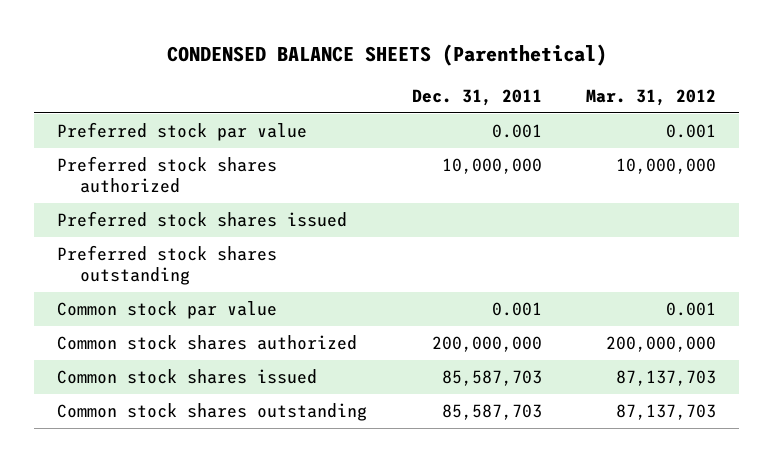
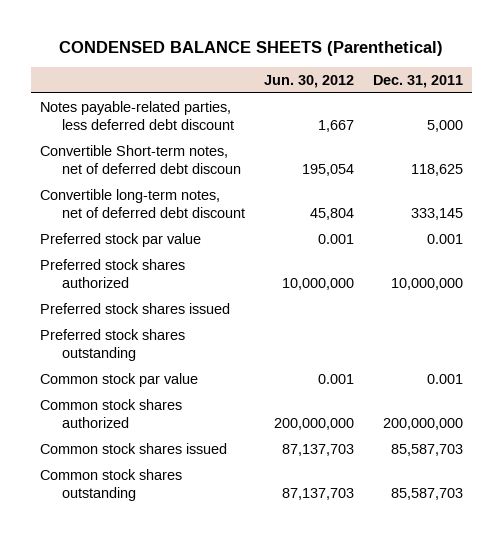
[586,88,717,106] Mar. 31, 2012 -> none
none -> [263,74,354,88] Jun. 30, 2012
none -> [39,100,234,130] Notes payable-related parties, less deferred debt discount
none -> [39,144,241,174] Convertible Short-term notes, net of deferred debt discoun
none -> [39,188,245,218] Convertible long-term notes, net of deferred debt discount

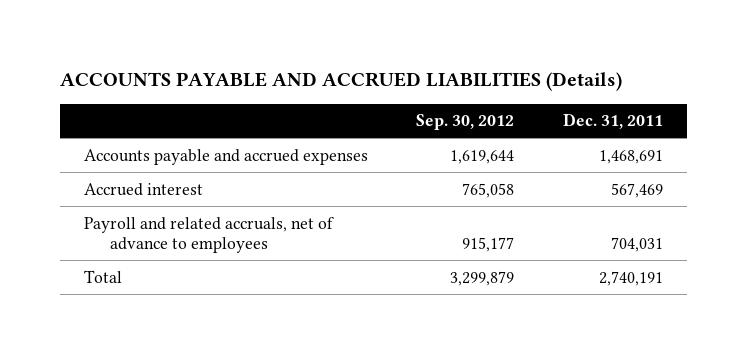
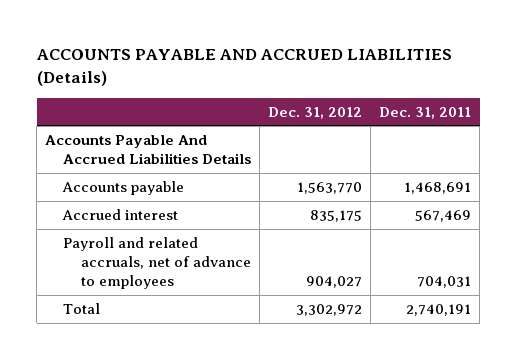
[416,114,515,131] Sep. 30, 2012 -> none
none -> [268,106,363,119] Dec. 31, 2012
none -> [45,135,252,164] Accounts Payable And Accrued Liabilities Details
[83,148,368,165] Accounts payable and accrued expenses -> [62,181,185,196] Accounts payable

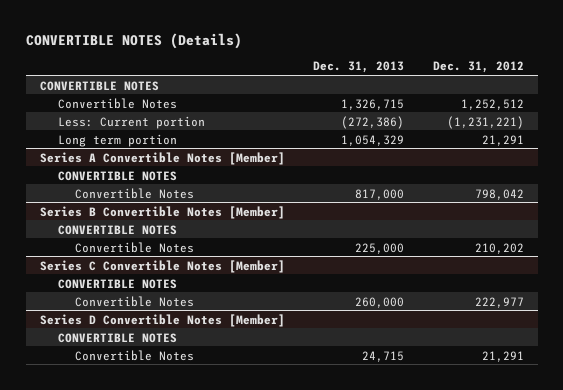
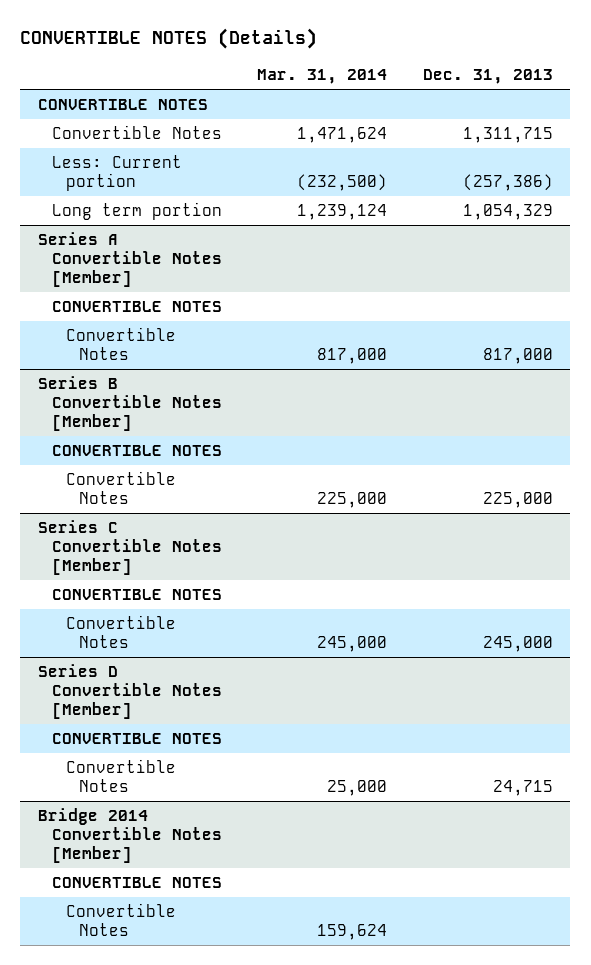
[432,61,524,74] Dec. 31, 2012 -> none
none -> [257,69,388,85] Mar. 31, 2014
[341,98,405,110] 1,326,715 -> [462,127,553,144] 1,311,715
[341,115,405,129] (272,386) -> [462,174,553,192] (257,386)
[355,296,405,308] 260,000 -> [482,636,553,653] 245,000
none -> [37,808,222,864] Bridge 2014 Convertible Notes [Member]
none -> [51,877,222,889] CONVERTIBLE NOTES
none -> [65,903,176,937] Convertible Notes

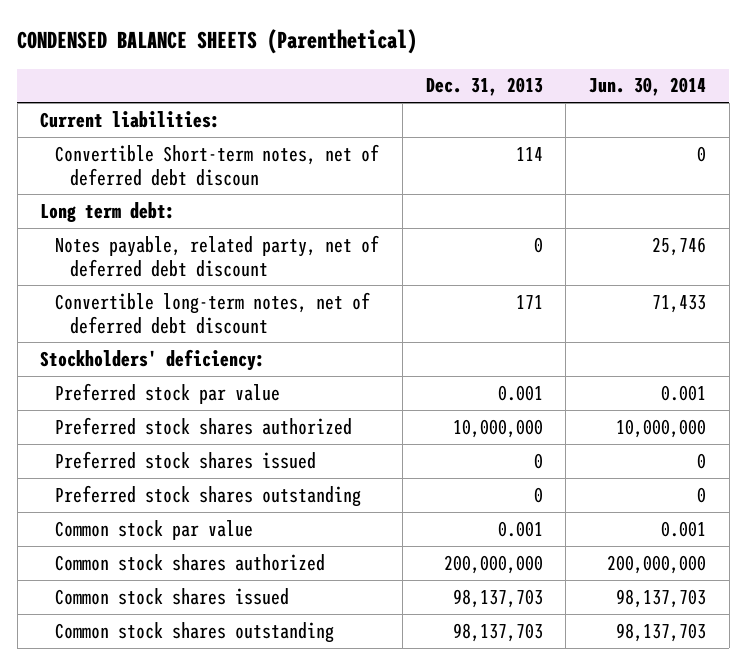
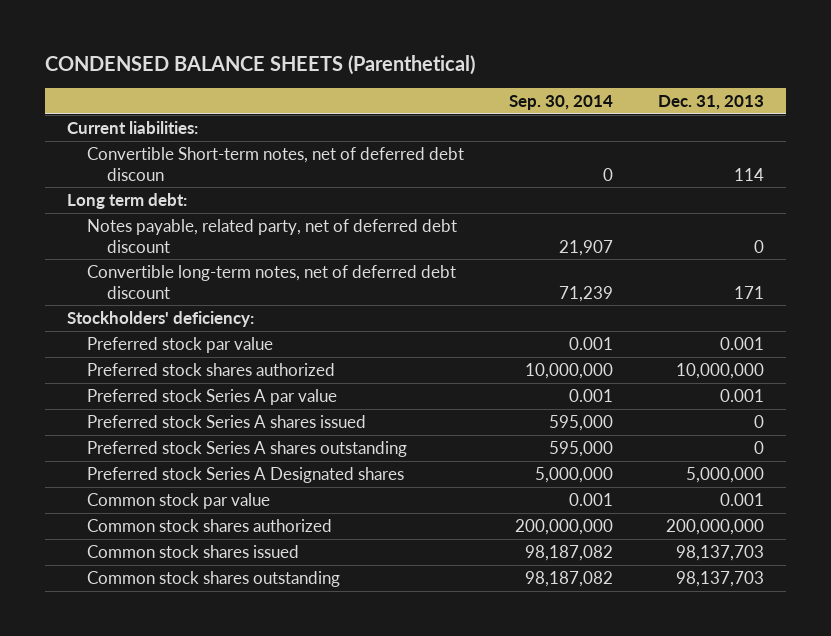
[589,77,707,97] Jun. 30, 2014 -> none
none -> [508,95,613,111] Sep. 30, 2014
none -> [87,388,338,405] Preferred stock Series A par value
[55,450,317,469] Preferred stock shares issued -> [87,414,367,428] Preferred stock Series A shares issued
[55,484,362,507] Preferred stock shares outstanding -> [87,440,408,457] Preferred stock Series A shares outstanding
none -> [87,466,405,483] Preferred stock Series A Designated shares

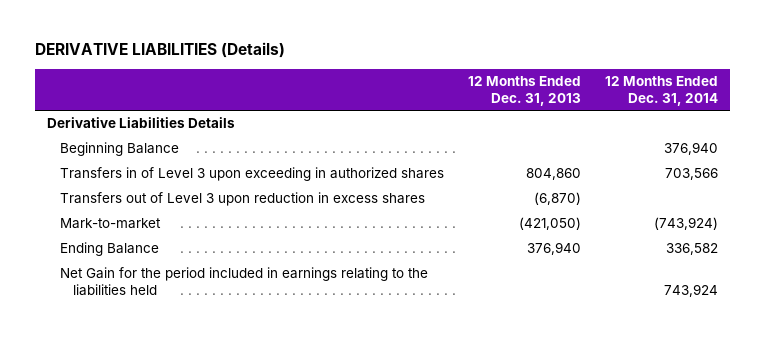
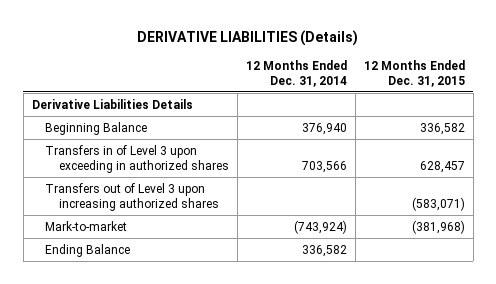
[467,76,581,106] 12 Months Ended Dec. 31, 2013 -> none
none -> [363,59,465,87] 12 Months Ended Dec. 31, 2015
[60,192,426,207] Transfers out of Level 3 upon reduction in excess shares -> [45,182,220,211] Transfers out of Level 3 upon increasing authorized shares
[60,267,429,296] Net Gain for the period included in earnings relating to the liabilities held -> none

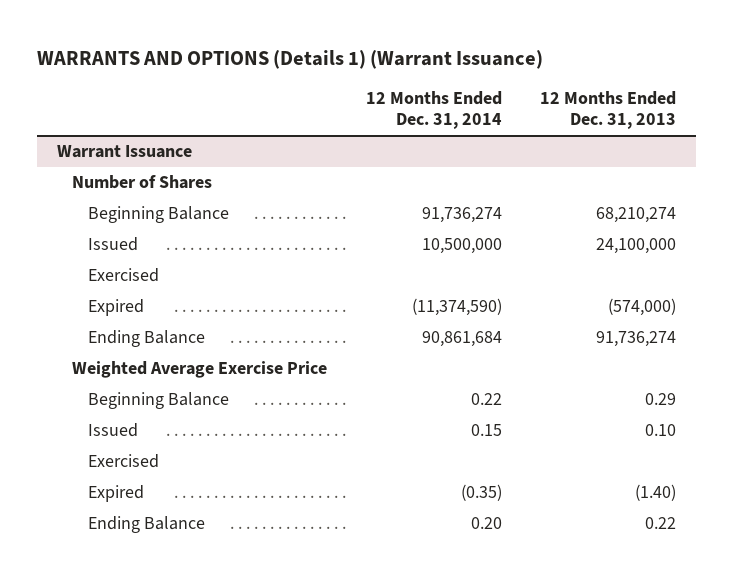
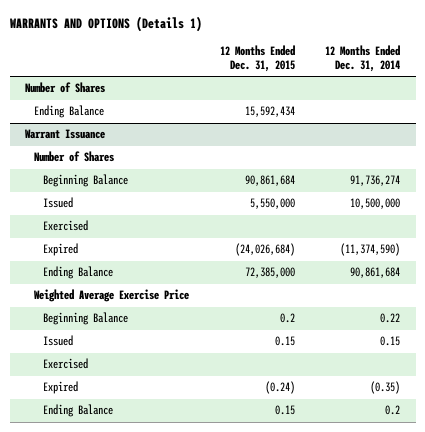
[37,49,544,69] WARRANTS AND OPTIONS (Details 1) (Warrant Issuance) -> [9,16,202,33] WARRANTS AND OPTIONS (Details 1)
[540,91,677,130] 12 Months Ended Dec. 31, 2013 -> none
none -> [219,45,295,73] 12 Months Ended Dec. 31, 2015
none -> [25,82,106,94] Number of Shares
none -> [34,105,105,119] Ending Balance
[470,517,502,530] 0.20 -> [385,405,401,416] 0.2

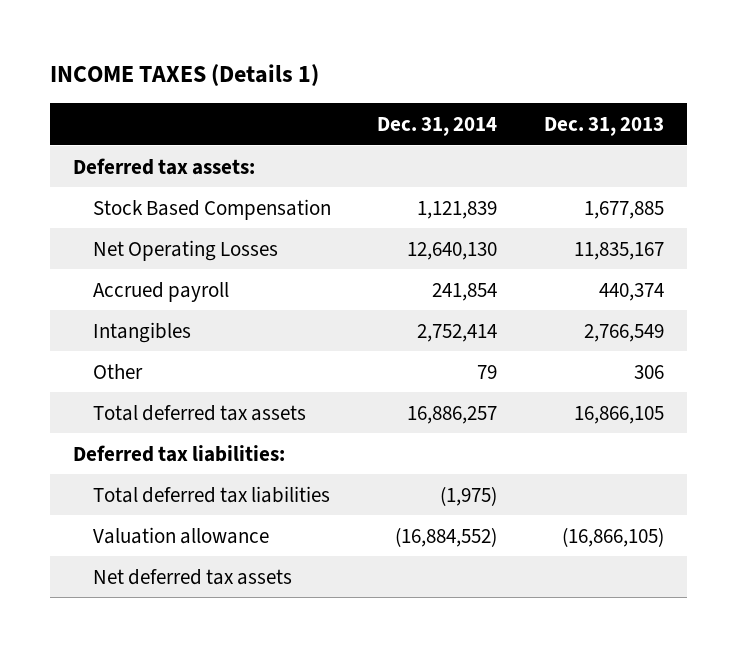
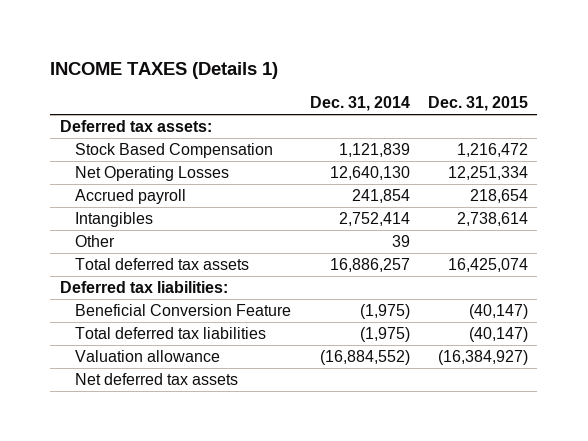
[543,117,664,137] Dec. 31, 2013 -> none
none -> [428,96,529,112] Dec. 31, 2015
[477,364,498,379] 79 -> [391,235,410,248] 39
none -> [74,304,291,317] Beneficial Conversion Feature

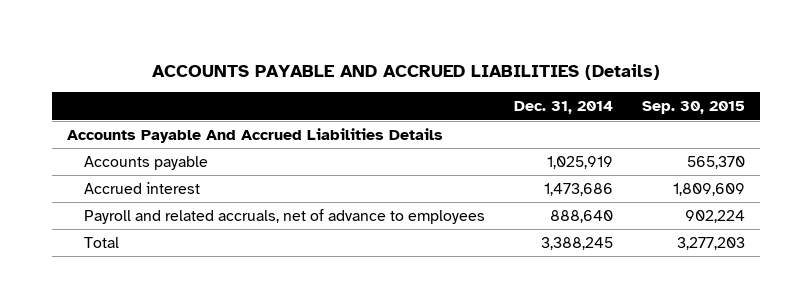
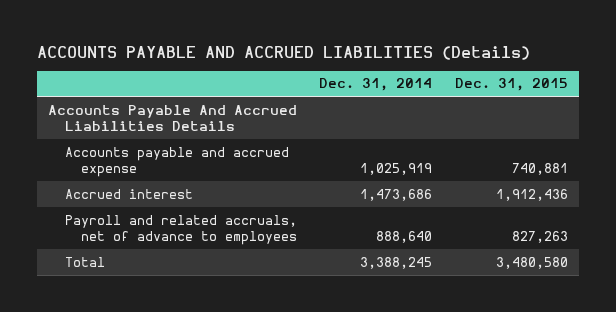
[642,101,746,115] Sep. 30, 2015 -> none
none -> [454,78,568,92] Dec. 31, 2015
[83,155,208,170] Accounts payable -> [64,146,289,178] Accounts payable and accrued expense

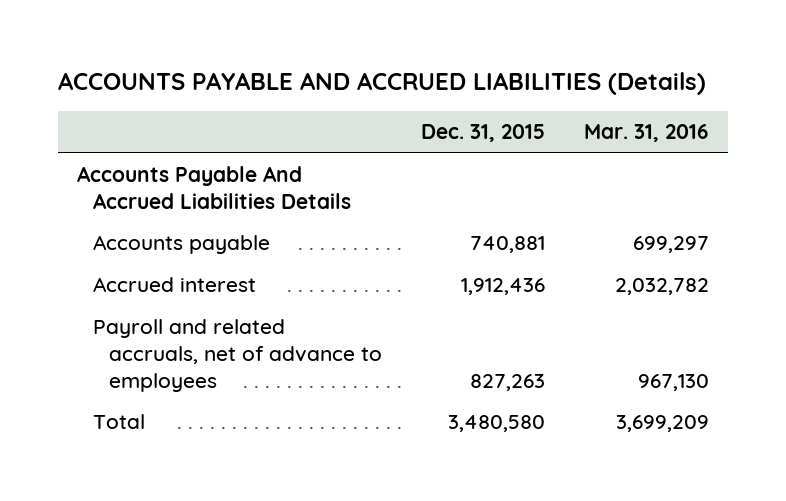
[319,78,433,92] Dec. 31, 2014 -> none
none -> [583,124,709,143] Mar. 31, 2016
[64,146,289,178] Accounts payable and accrued expense -> [93,235,271,255] Accounts payable

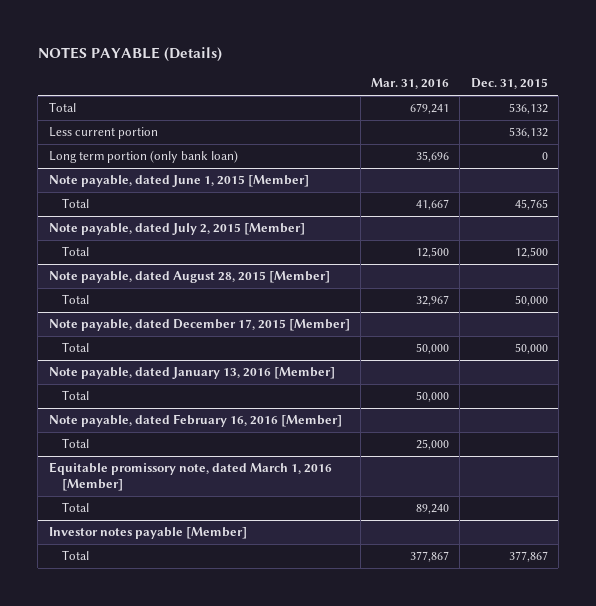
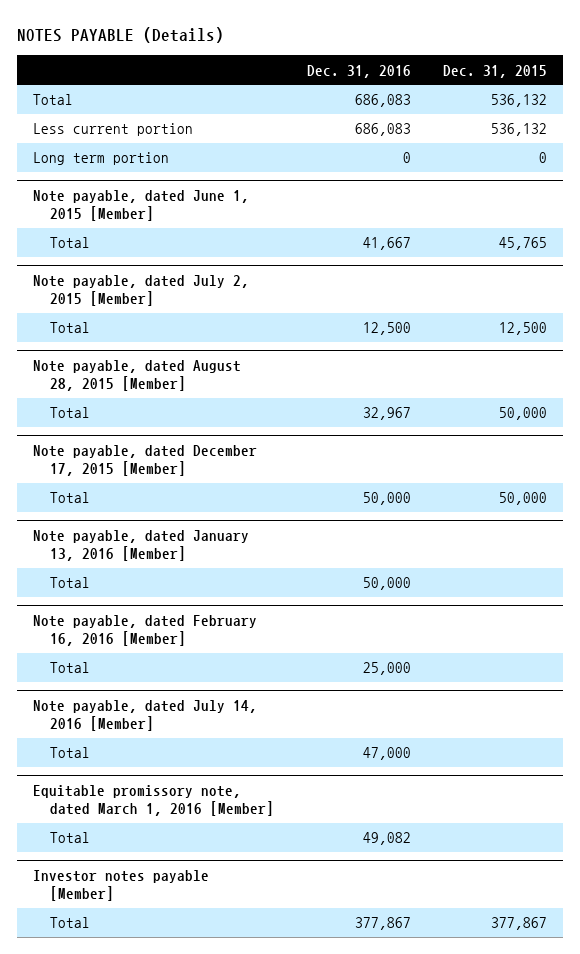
[371,78,450,90] Mar. 31, 2016 -> none
none -> [306,64,411,78] Dec. 31, 2016
[48,150,238,164] Long term portion (only bank loan) -> [33,152,170,166] Long term portion
none -> [33,700,258,732] Note payable, dated July 14, 2016 [Member]
none -> [50,747,91,759] Total

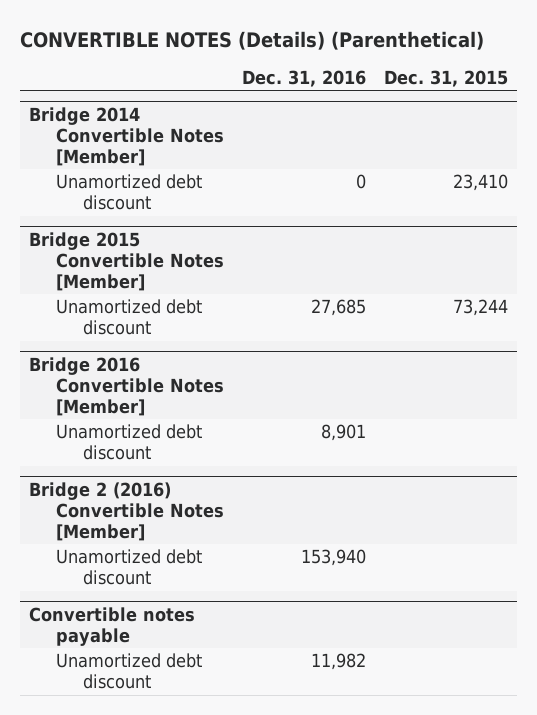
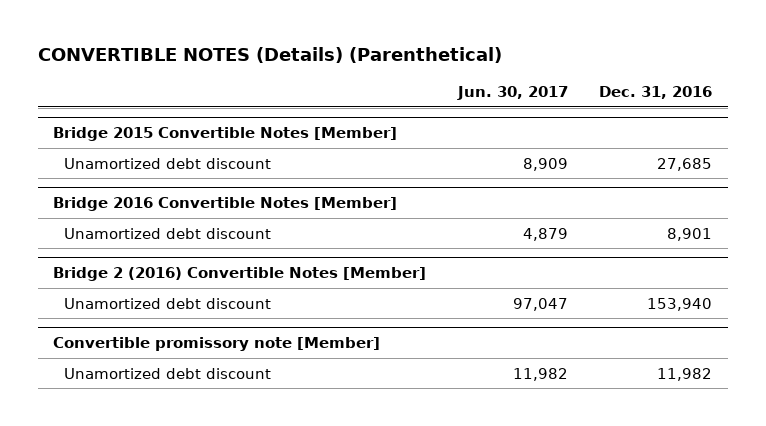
[384,70,509,88] Dec. 31, 2015 -> none
none -> [456,85,568,100] Jun. 30, 2017
[29,106,224,166] Bridge 2014 Convertible Notes [Member] -> none
[55,174,202,211] Unamortized debt discount -> none
[29,606,196,646] Convertible notes payable -> none
none -> [53,337,381,352] Convertible promissory note [Member]

